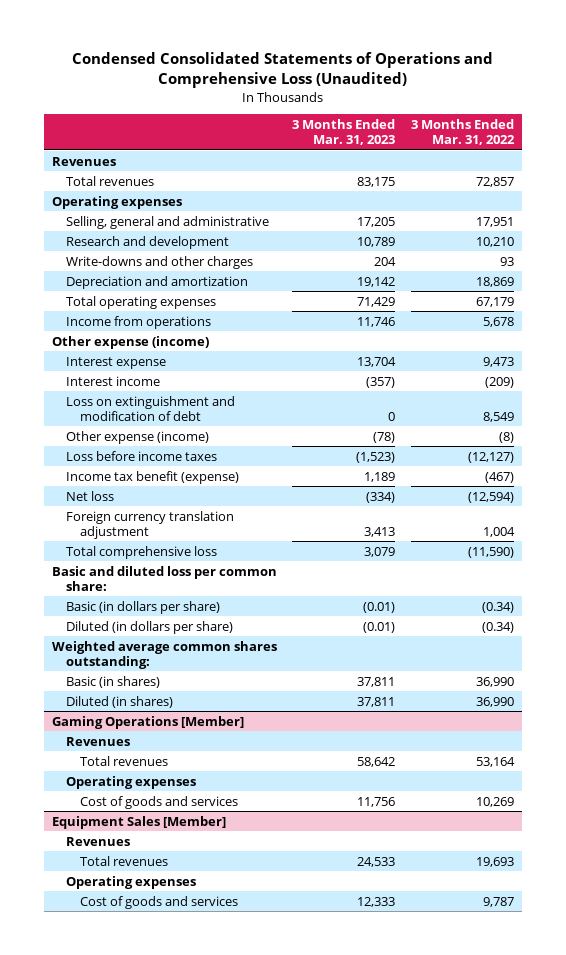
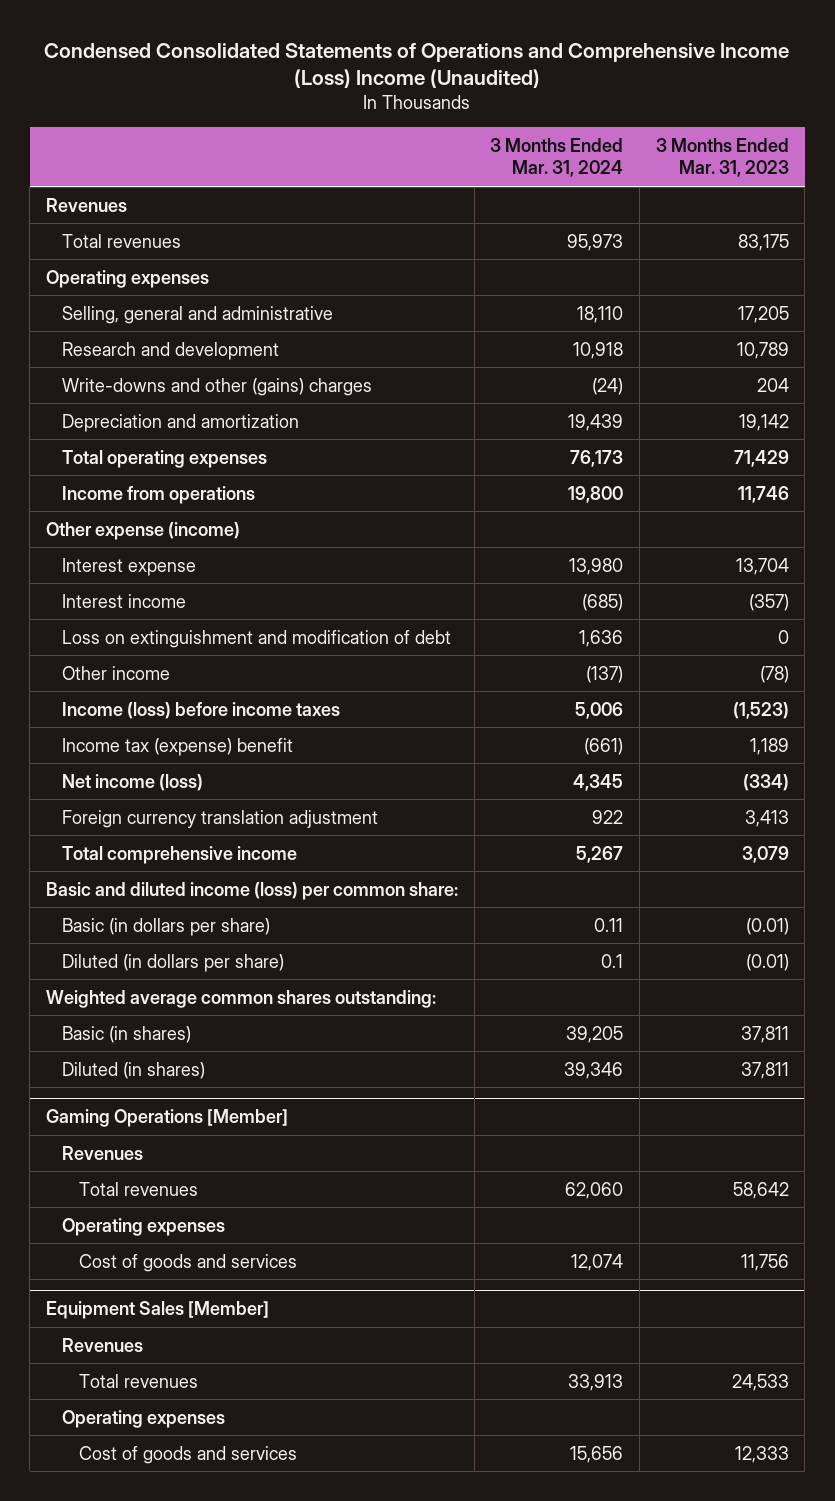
[71,52,493,89] Condensed Consolidated Statements of Operations and Comprehensive Loss (Unaudited) -> [44,42,790,89] Condensed Consolidated Statements of Operations and Comprehensive Income (Loss) Income (Unaudited)
[410,119,515,146] 3 Months Ended Mar. 31, 2022 -> none
none -> [490,137,624,178] 3 Months Ended Mar. 31, 2024
[65,255,253,269] Write-downs and other charges -> [62,377,373,396] Write-downs and other (gains) charges
[65,430,209,444] Other expense (income) -> [62,665,171,680] Other income
[65,450,217,461] Loss before income taxes -> [62,701,341,719] Income (loss) before income taxes
[65,470,239,484] Income tax benefit (expense) -> [62,737,294,756] Income tax (expense) benefit
[65,490,114,501] Net loss -> [62,773,204,791] Net income (loss)
[65,545,217,559] Total comprehensive loss -> [62,845,298,864] Total comprehensive income
[52,565,278,591] Basic and diluted loss per common share: -> [46,881,459,900] Basic and diluted income (loss) per common share:

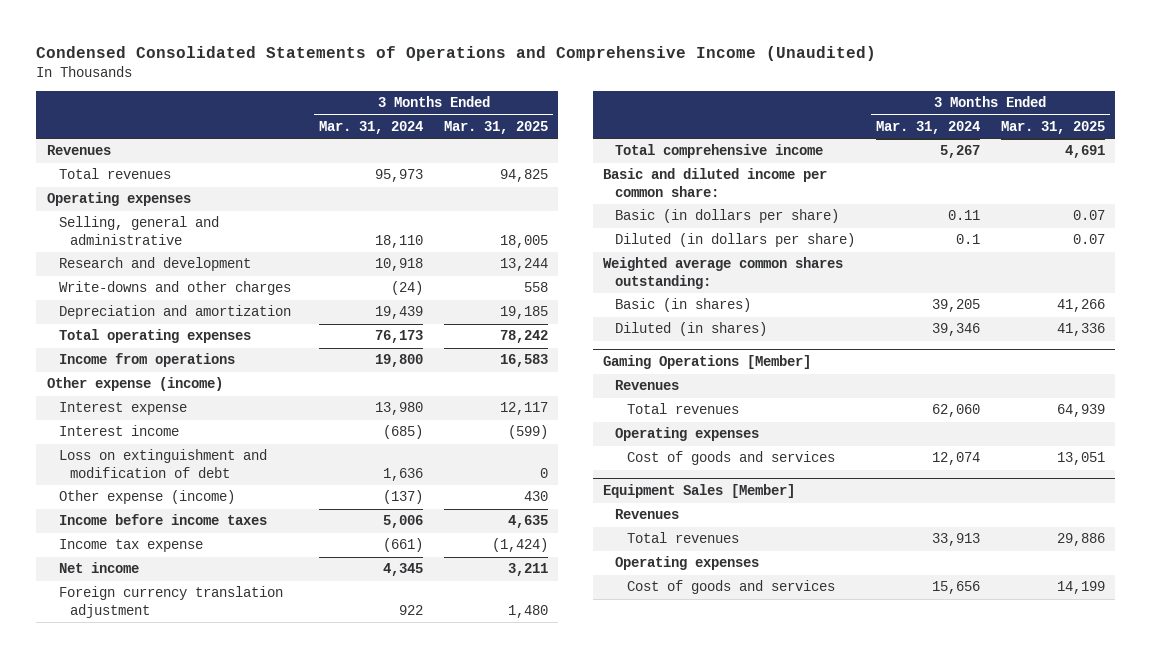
[44,42,790,89] Condensed Consolidated Statements of Operations and Comprehensive Income (Loss) Income (Unaudited) -> [36,45,877,61] Condensed Consolidated Statements of Operations and Comprehensive Income (Unaudited)
[655,137,789,178] 3 Months Ended Mar. 31, 2023 -> none
none -> [443,120,548,134] Mar. 31, 2025
[62,377,373,396] Write-downs and other (gains) charges -> [58,281,291,296] Write-downs and other charges
[62,665,171,680] Other income -> [58,490,235,505] Other expense (income)
[62,701,341,719] Income (loss) before income taxes -> [58,514,267,526] Income before income taxes
[62,737,294,756] Income tax (expense) benefit -> [58,539,203,553] Income tax expense
[62,773,204,791] Net income (loss) -> [58,562,139,574] Net income
[46,881,459,900] Basic and diluted income (loss) per common share: -> [603,168,828,198] Basic and diluted income per common share:

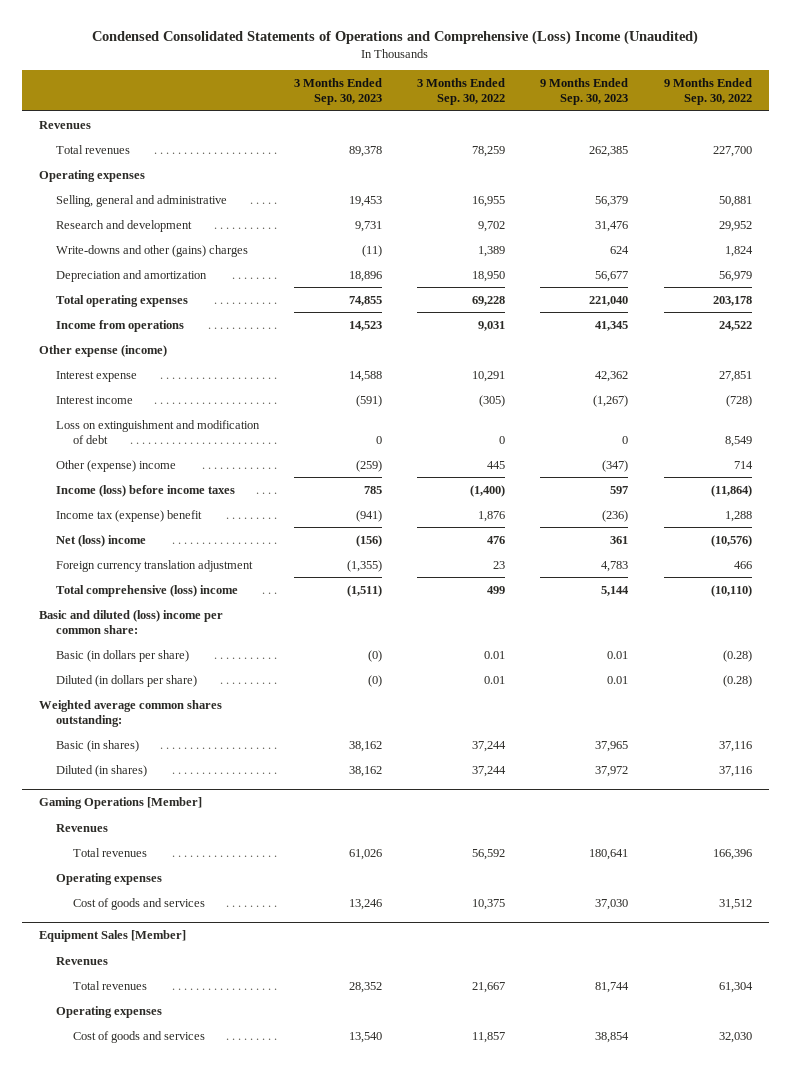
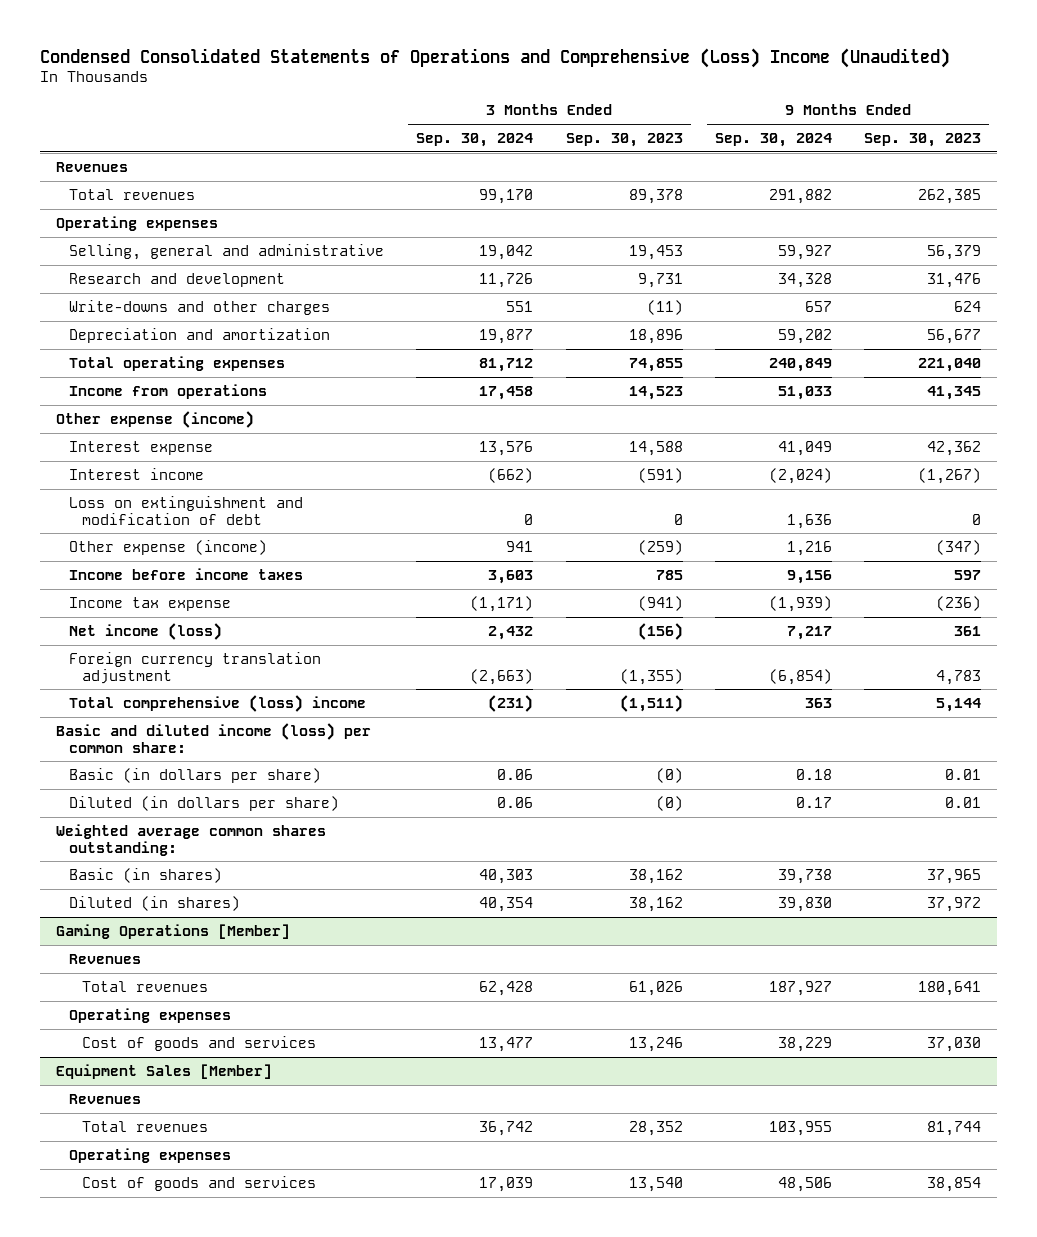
[417,77,506,106] 3 Months Ended Sep. 30, 2022 -> none
[663,77,752,106] 9 Months Ended Sep. 30, 2022 -> none
none -> [416,133,534,148] Sep. 30, 2024
none -> [714,133,832,148] Sep. 30, 2024
[56,244,249,257] Write-downs and other (gains) charges -> [69,299,331,315] Write-downs and other charges
[56,459,177,472] Other (expense) income -> [69,539,268,555] Other expense (income)
[56,484,236,497] Income (loss) before income taxes -> [69,567,304,580] Income before income taxes
[56,509,203,522] Income tax (expense) benefit -> [69,596,232,611] Income tax expense
[56,534,147,547] Net (loss) income -> [69,622,223,640] Net income (loss)
[39,609,224,634] Basic and diluted (loss) income per common share: -> [56,722,372,753] Basic and diluted income (loss) per common share:

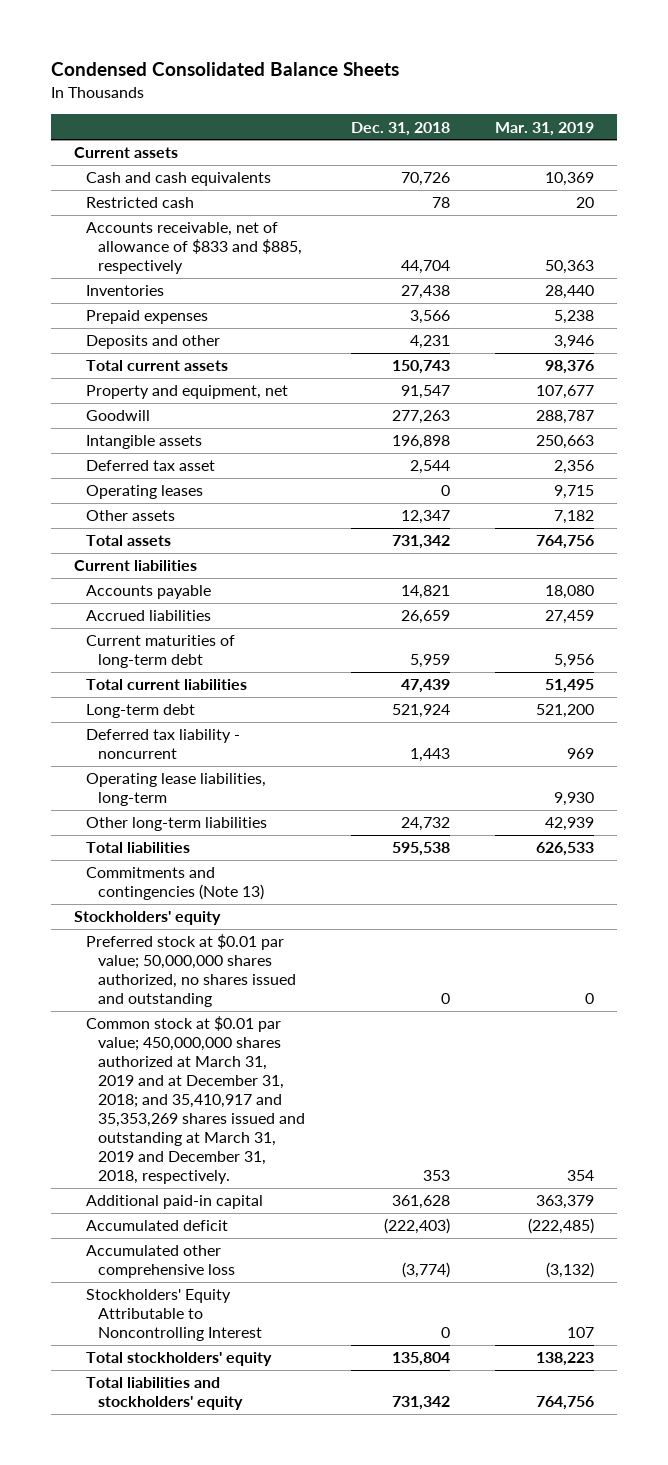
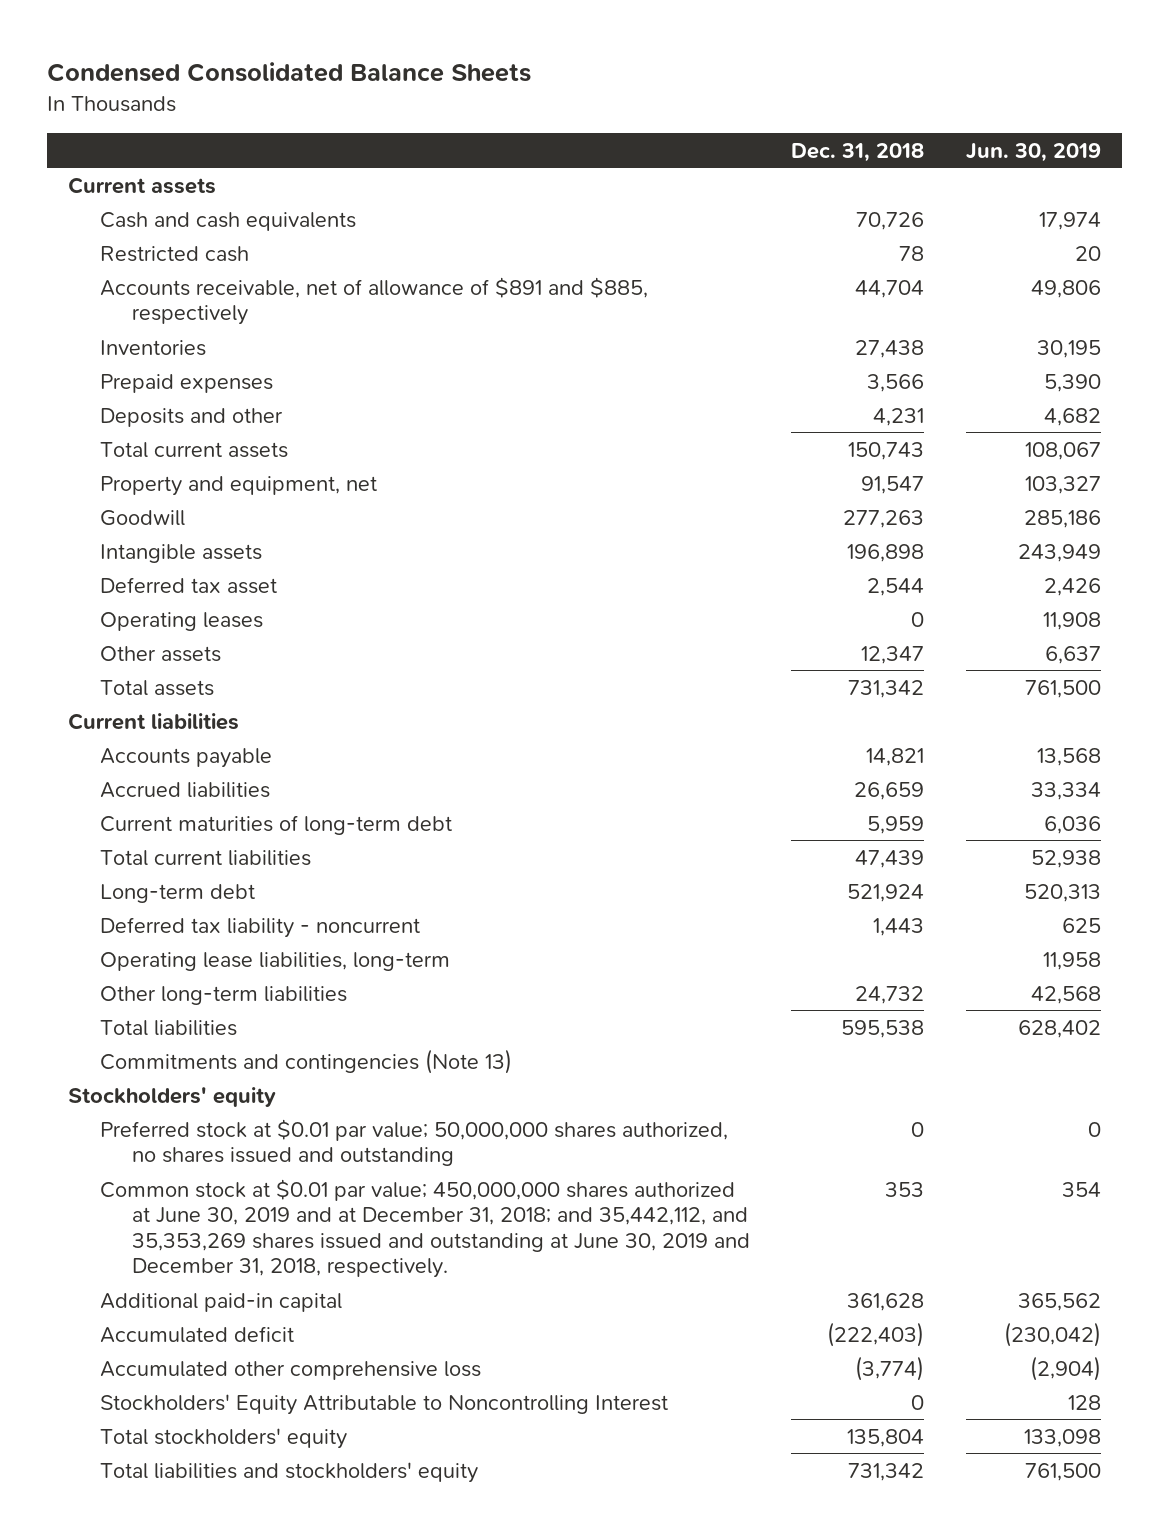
[494,121,594,136] Mar. 31, 2019 -> none
none -> [965,142,1101,162] Jun. 30, 2019
[85,222,303,275] Accounts receivable, net of allowance of $833 and $885, respectively -> [99,276,648,326] Accounts receivable, net of allowance of $891 and $885, respectively
[85,1016,306,1185] Common stock at $0.01 par value; 450,000,000 shares authorized at March 31, 2019 and at December 31, 2018; and 35,410,917 and 35,353,269 shares issued and outstanding at March 31, 2019 and December 31, 2018, respectively. -> [99,1178,750,1279] Common stock at $0.01 par value; 450,000,000 shares authorized at June 30, 2019 and at December 31, 2018; and 35,442,112, and 35,353,269 shares issued and outstanding at June 30, 2019 and December 31, 2018, respectively.

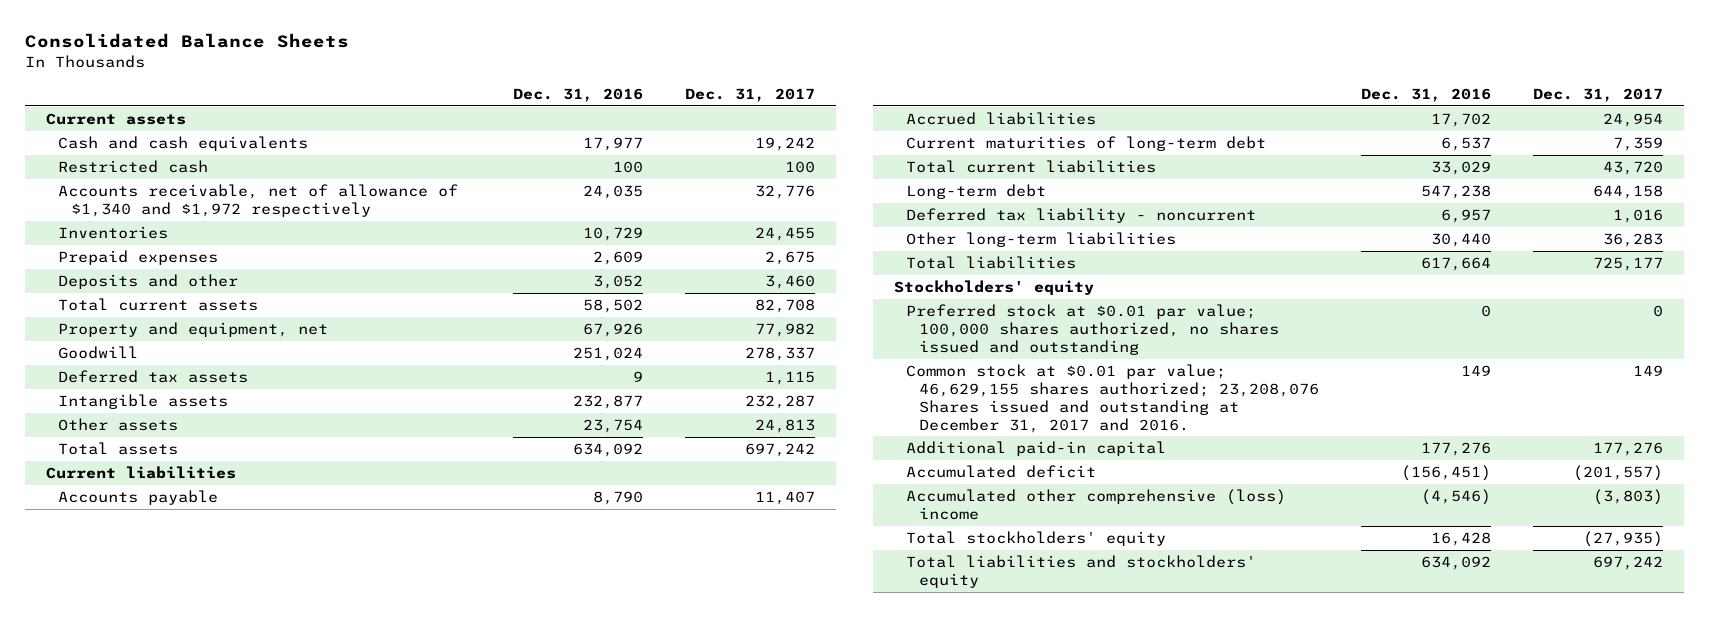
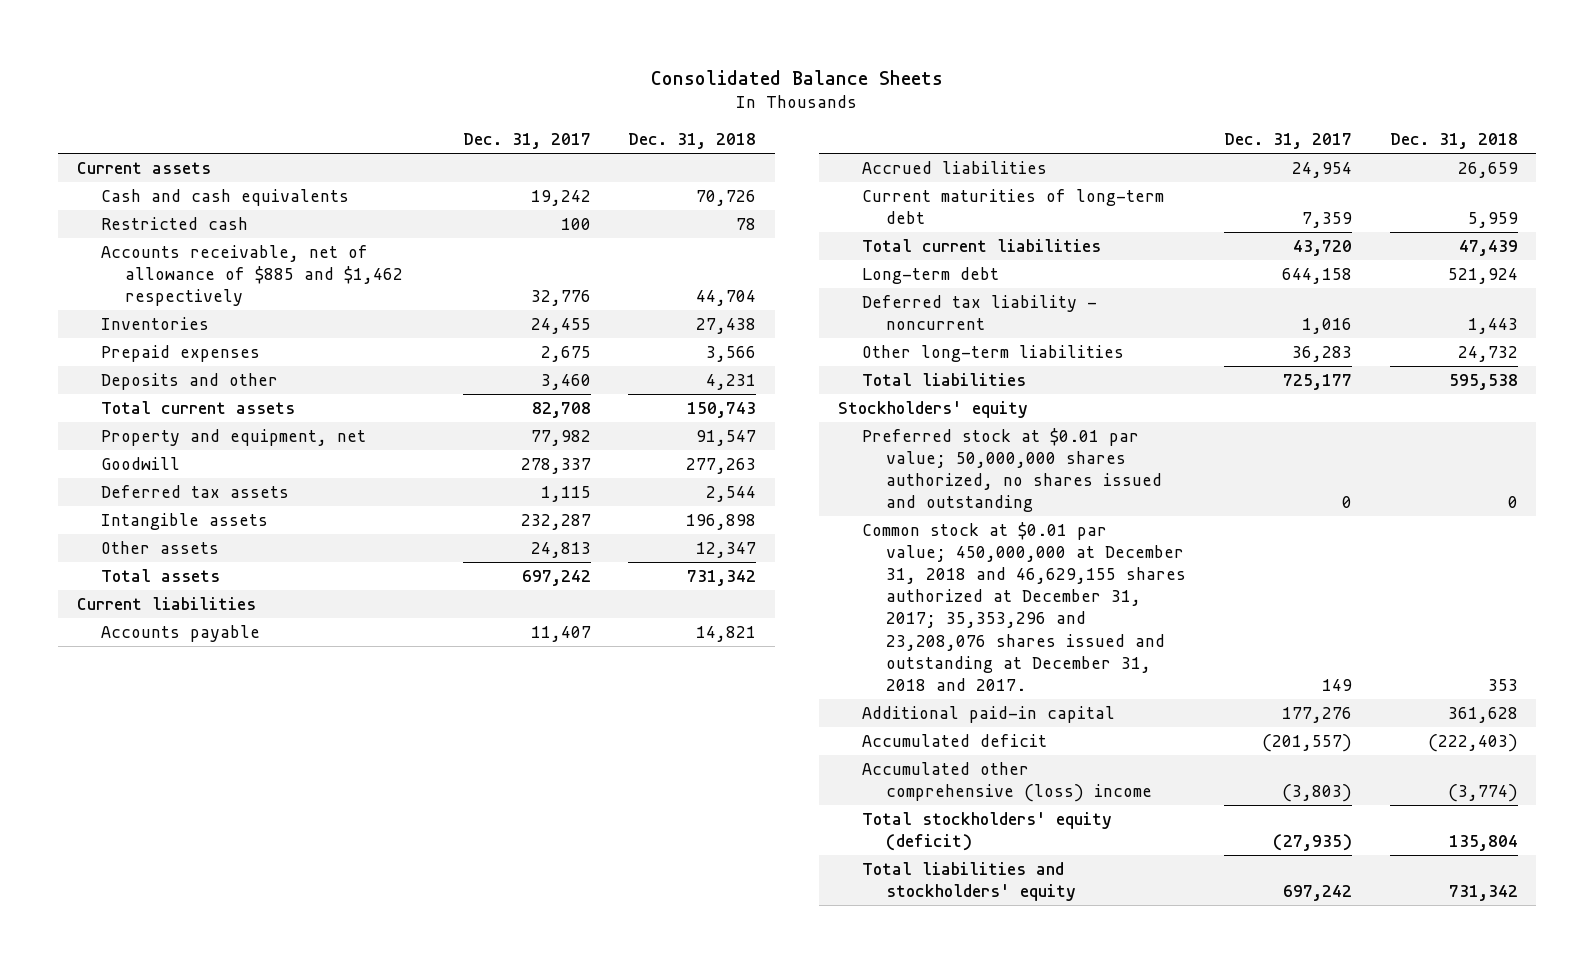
[513,87,644,102] Dec. 31, 2016 -> none
none -> [628,133,757,150] Dec. 31, 2018
[58,184,459,217] Accounts receivable, net of allowance of $1,340 and $1,972 respectively -> [100,244,403,307] Accounts receivable, net of allowance of $885 and $1,462 respectively
[906,304,1279,355] Preferred stock at $0.01 par value; 100,000 shares authorized, no shares issued and outstanding -> [861,427,1163,513] Preferred stock at $0.01 par value; 50,000,000 shares authorized, no shares issued and outstanding
[906,364,1319,433] Common stock at $0.01 par value; 46,629,155 shares authorized; 23,208,076 Shares issued and outstanding at December 31, 2017 and 2016. -> [861,521,1187,691] Common stock at $0.01 par value; 450,000,000 at December 31, 2018 and 46,629,155 shares authorized at December 31, 2017; 35,353,296 and 23,208,076 shares issued and outstanding at December 31, 2018 and 2017.
[906,531,1167,547] Total stockholders' equity -> [861,811,1112,852] Total stockholders' equity (deficit)

